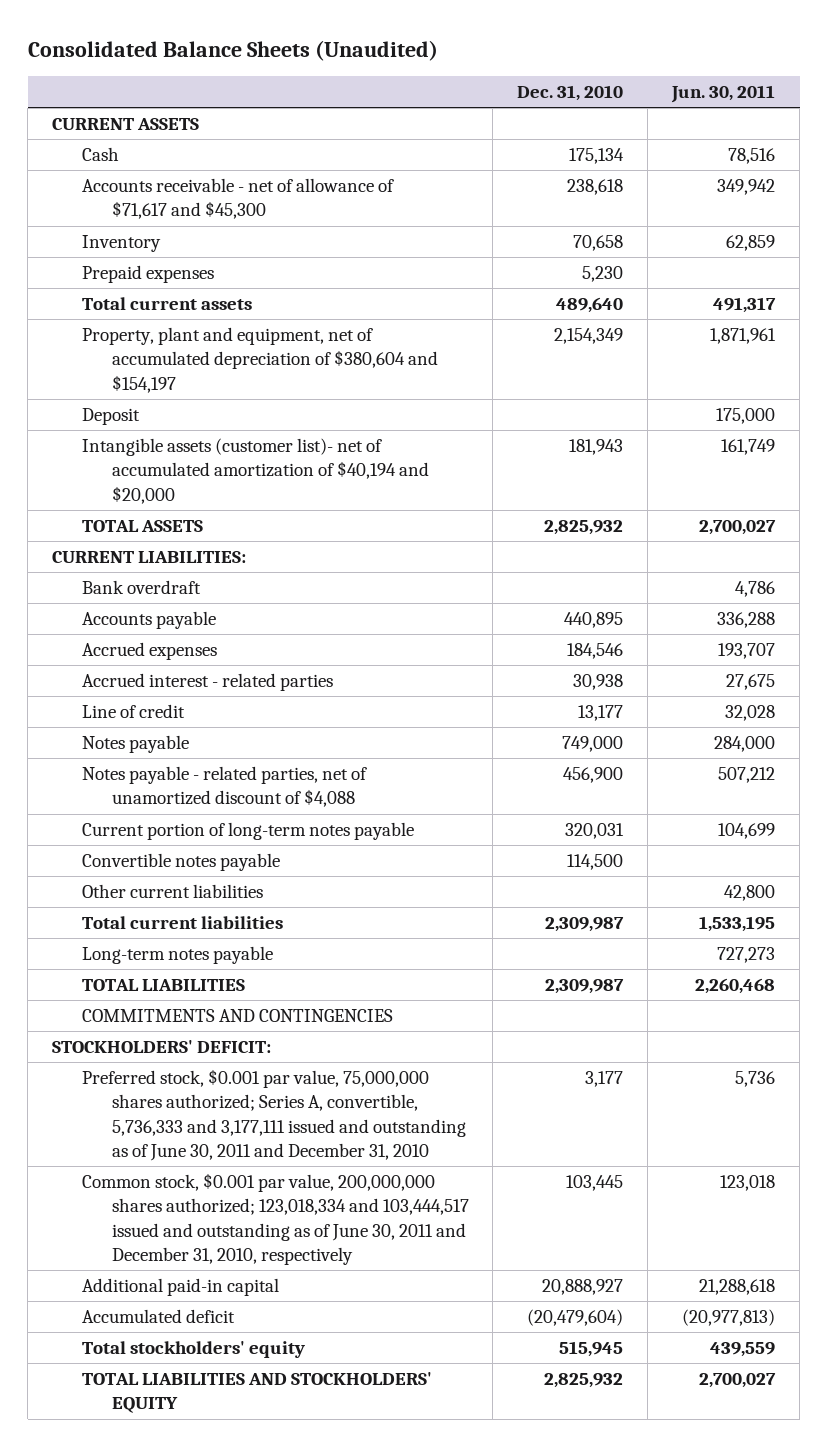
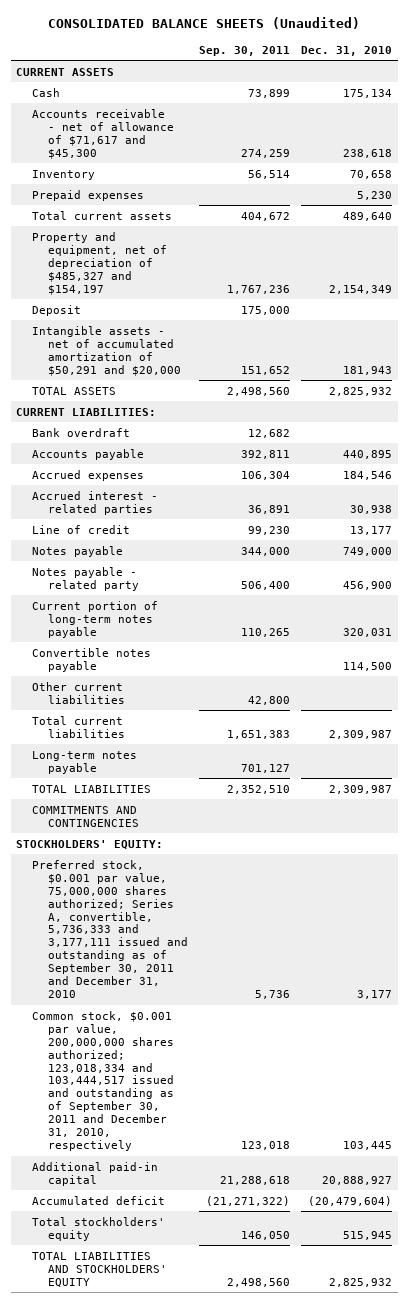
[27,39,438,61] Consolidated Balance Sheets (Unaudited) -> [48,16,361,29] CONSOLIDATED BALANCE SHEETS (Unaudited)
[671,84,776,103] Jun. 30, 2011 -> none
none -> [198,45,290,56] Sep. 30, 2011
[81,327,438,393] Property, plant and equipment, net of accumulated depreciation of $380,604 and $154,197 -> [31,231,167,295] Property and equipment, net of depreciation of $485,327 and $154,197
[81,438,429,504] Intangible assets (customer list)- net of accumulated amortization of $40,194 and $20,000 -> [31,325,181,376] Intangible assets - net of accumulated amortization of $50,291 and $20,000
[81,766,367,808] Notes payable - related parties, net of unamortized discount of $4,088 -> [31,566,139,591] Notes payable - related party
[51,1040,271,1054] STOCKHOLDERS' DEFICIT: -> [16,839,164,849] STOCKHOLDERS' EQUITY:
[81,1069,466,1161] Preferred stock, $0.001 par value, 75,000,000 shares authorized; Series A, convertible, 5,736,333 and 3,177,111 issued and outstanding as of June 30, 2011 and December 31, 2010 -> [31,859,188,999] Preferred stock, $0.001 par value, 75,000,000 shares authorized; Series A, convertible, 5,736,333 and 3,177,111 issued and outstanding as of September 30, 2011 and December 31, 2010
[81,1173,469,1265] Common stock, $0.001 par value, 200,000,000 shares authorized; 123,018,334 and 103,444,517 issued and outstanding as of June 30, 2011 and December 31, 2010, respectively -> [31,1010,174,1152] Common stock, $0.001 par value, 200,000,000 shares authorized; 123,018,334 and 103,444,517 issued and outstanding as of September 30, 2011 and December 31, 2010, respectively

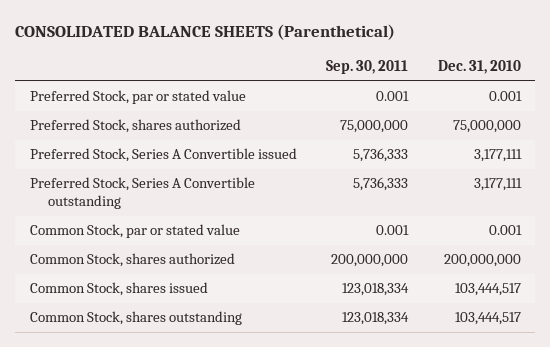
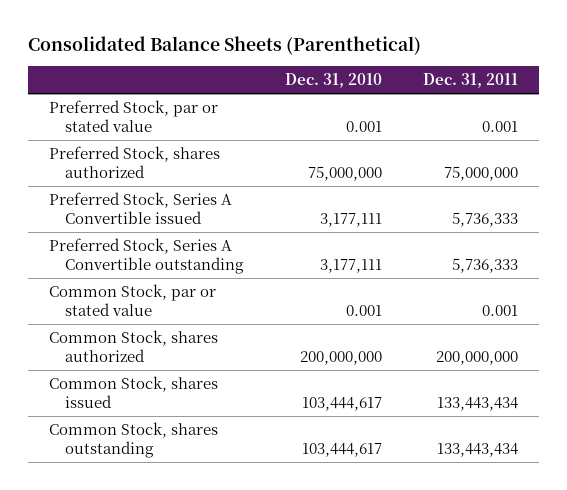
[14,24,395,41] CONSOLIDATED BALANCE SHEETS (Parenthetical) -> [27,36,421,56] Consolidated Balance Sheets (Parenthetical)
[326,60,409,75] Sep. 30, 2011 -> none
none -> [423,73,519,89] Dec. 31, 2011
[454,283,521,297] 103,444,517 -> [301,397,382,412] 103,444,617
[454,312,521,326] 103,444,517 -> [301,443,382,458] 103,444,617

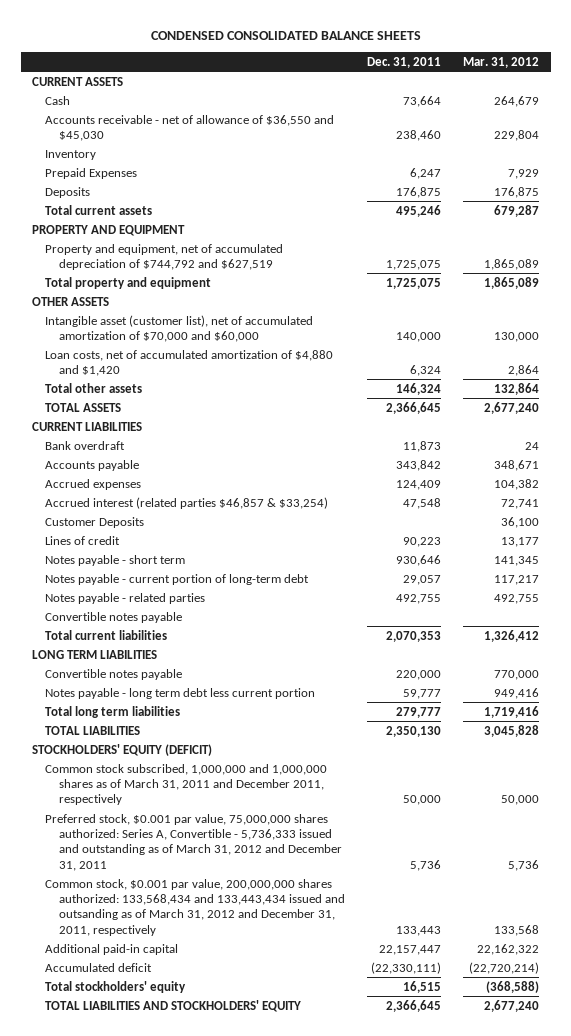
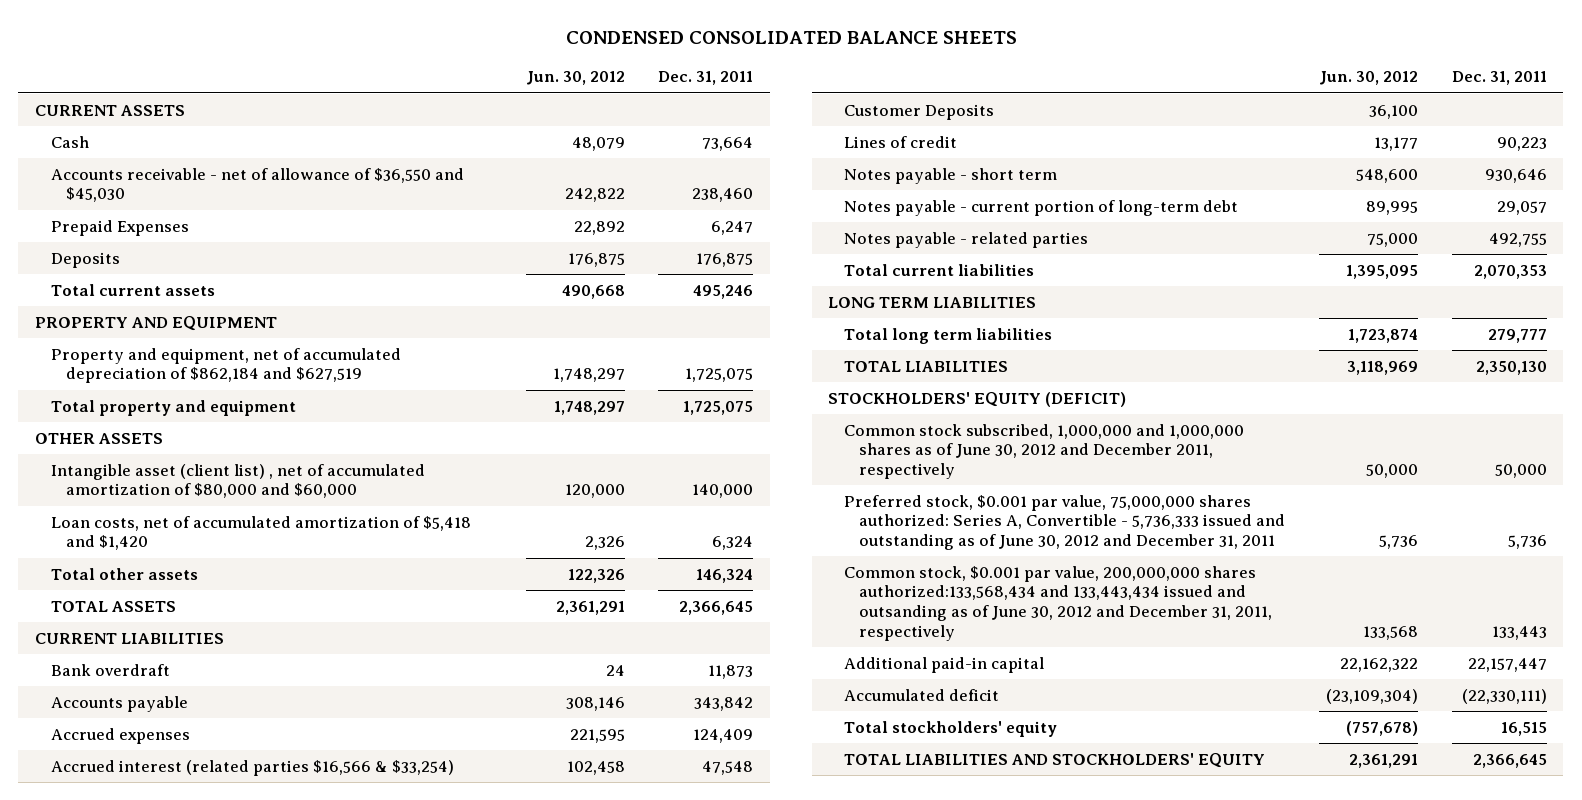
[463,56,540,68] Mar. 31, 2012 -> none
none -> [525,71,625,86] Jun. 30, 2012
[45,149,97,160] Inventory -> none
[45,243,284,270] Property and equipment, net of accumulated depreciation of $744,792 and $627,519 -> [50,347,401,384] Property and equipment, net of accumulated depreciation of $862,184 and $627,519
[45,314,314,342] Intangible asset (customer list), net of accumulated amortization of $70,000 and $60,000 -> [50,463,425,499] Intangible asset (client list) , net of accumulated amortization of $80,000 and $60,000
[45,349,334,376] Loan costs, net of accumulated amortization of $4,880 and $1,420 -> [50,515,471,551] Loan costs, net of accumulated amortization of $5,418 and $1,420
[45,496,329,509] Accrued interest (related parties $46,857 & $33,254) -> [50,759,454,776] Accrued interest (related parties $16,566 & $33,254)
[45,611,183,623] Convertible notes payable -> none
[45,668,183,680] Convertible notes payable -> none
[45,687,316,699] Notes payable - long term debt less current portion -> none
[45,763,328,806] Common stock subscribed, 1,000,000 and 1,000,000 shares as of March 31, 2011 and December 2011, respectively -> [843,423,1244,480] Common stock subscribed, 1,000,000 and 1,000,000 shares as of June 30, 2012 and December 2011, respectively
[45,813,342,871] Preferred stock, $0.001 par value, 75,000,000 shares authorized: Series A, Convertible - 5,736,333 issued and outstanding as of March 31, 2012 and December 31, 2011 -> [843,494,1286,551] Preferred stock, $0.001 par value, 75,000,000 shares authorized: Series A, Convertible - 5,736,333 issued and outstanding as of June 30, 2012 and December 31, 2011
[45,878,345,936] Common stock, $0.001 par value, 200,000,000 shares authorized: 133,568,434 and 133,443,434 issued and outsanding as of March 31, 2012 and December 31, 2011, respectively -> [843,565,1273,641] Common stock, $0.001 par value, 200,000,000 shares authorized:133,568,434 and 133,443,434 issued and outsanding as of June 30, 2012 and December 31, 2011, respectively

